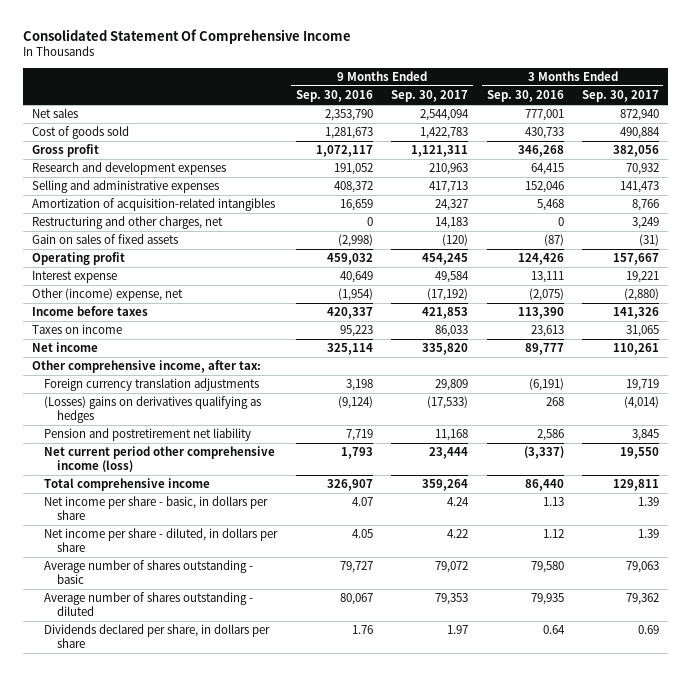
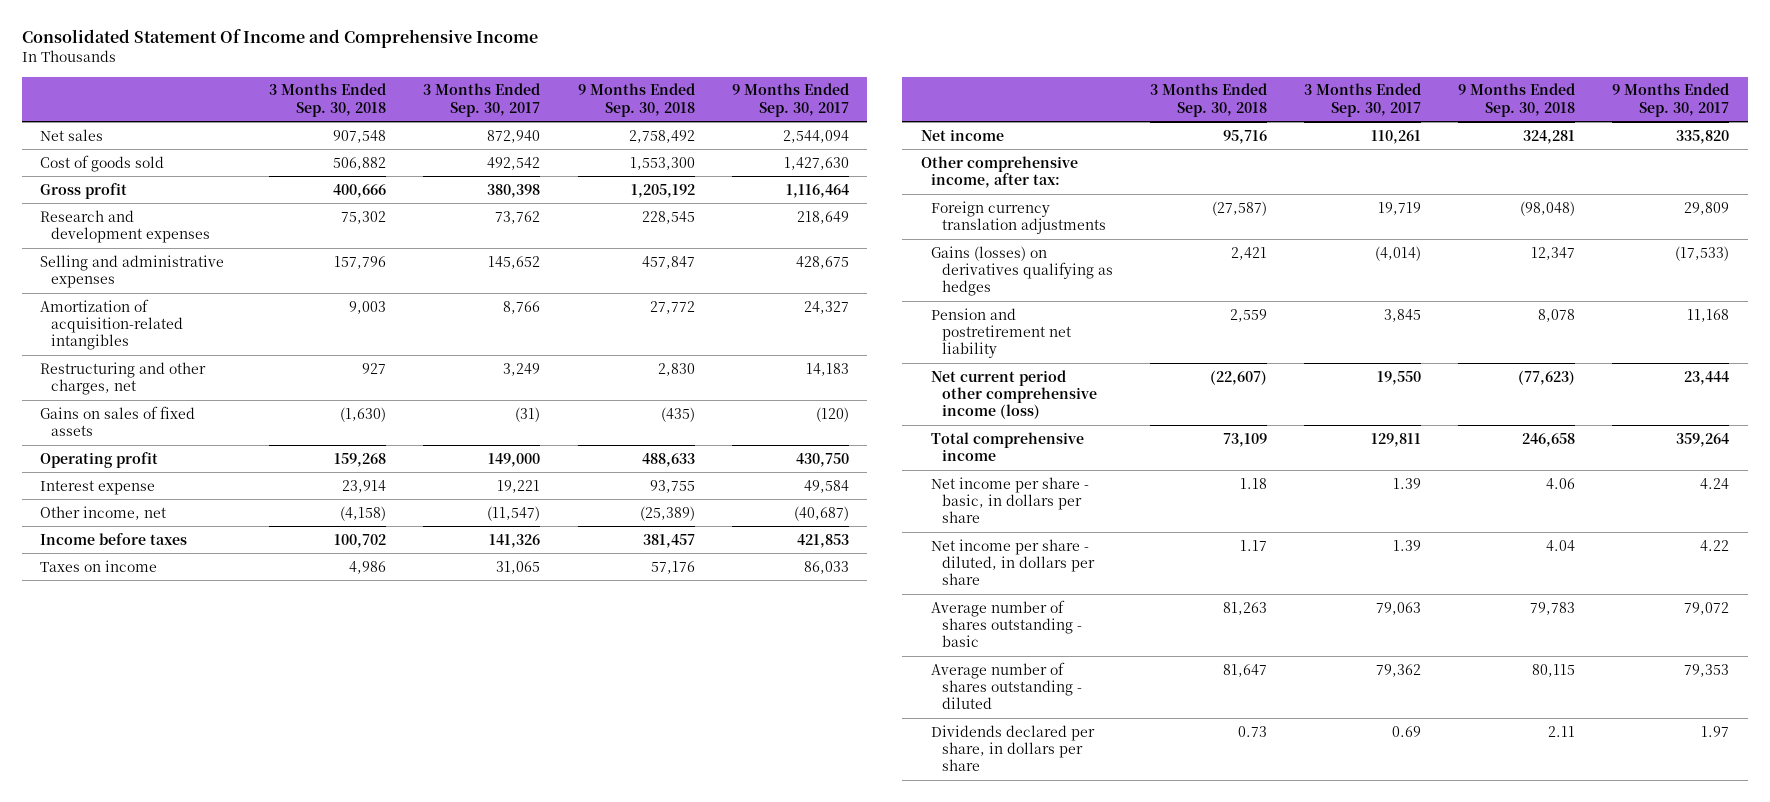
[23,28,352,44] Consolidated Statement Of Comprehensive Income -> [21,29,538,49] Consolidated Statement Of Income and Comprehensive Income
[295,90,373,103] Sep. 30, 2016 -> none
[486,90,564,103] Sep. 30, 2016 -> none
none -> [269,83,387,117] 3 Months Ended Sep. 30, 2018
none -> [577,83,695,117] 9 Months Ended Sep. 30, 2018
[420,127,469,140] 1,422,783 -> [783,156,849,170] 1,427,630
[619,127,660,140] 490,884 -> [487,156,541,170] 492,542
[411,145,469,158] 1,121,311 -> [785,183,849,198] 1,116,464
[612,145,659,158] 382,056 -> [487,183,541,198] 380,398
[429,163,469,176] 210,963 -> [796,210,849,224] 218,649
[625,163,659,176] 70,932 -> [495,210,541,224] 73,762
[429,181,469,194] 417,713 -> [795,255,849,269] 428,675
[619,181,659,194] 141,473 -> [488,255,541,269] 145,652
[32,234,179,245] Gain on sales of fixed assets -> [40,405,196,436] Gains on sales of fixed assets
[422,253,469,266] 454,245 -> [795,452,849,467] 430,750
[612,253,659,266] 157,667 -> [488,452,541,467] 149,000
[32,288,184,302] Other (income) expense, net -> [40,505,167,520] Other income, net
[427,288,469,302] (17,192) -> [793,505,849,521] (40,687)
[623,288,659,302] (2,880) -> [487,505,541,521] (11,547)
[44,396,262,423] (Losses) gains on derivatives qualifying as hedges -> [931,245,1114,297] Gains (losses) on derivatives qualifying as hedges

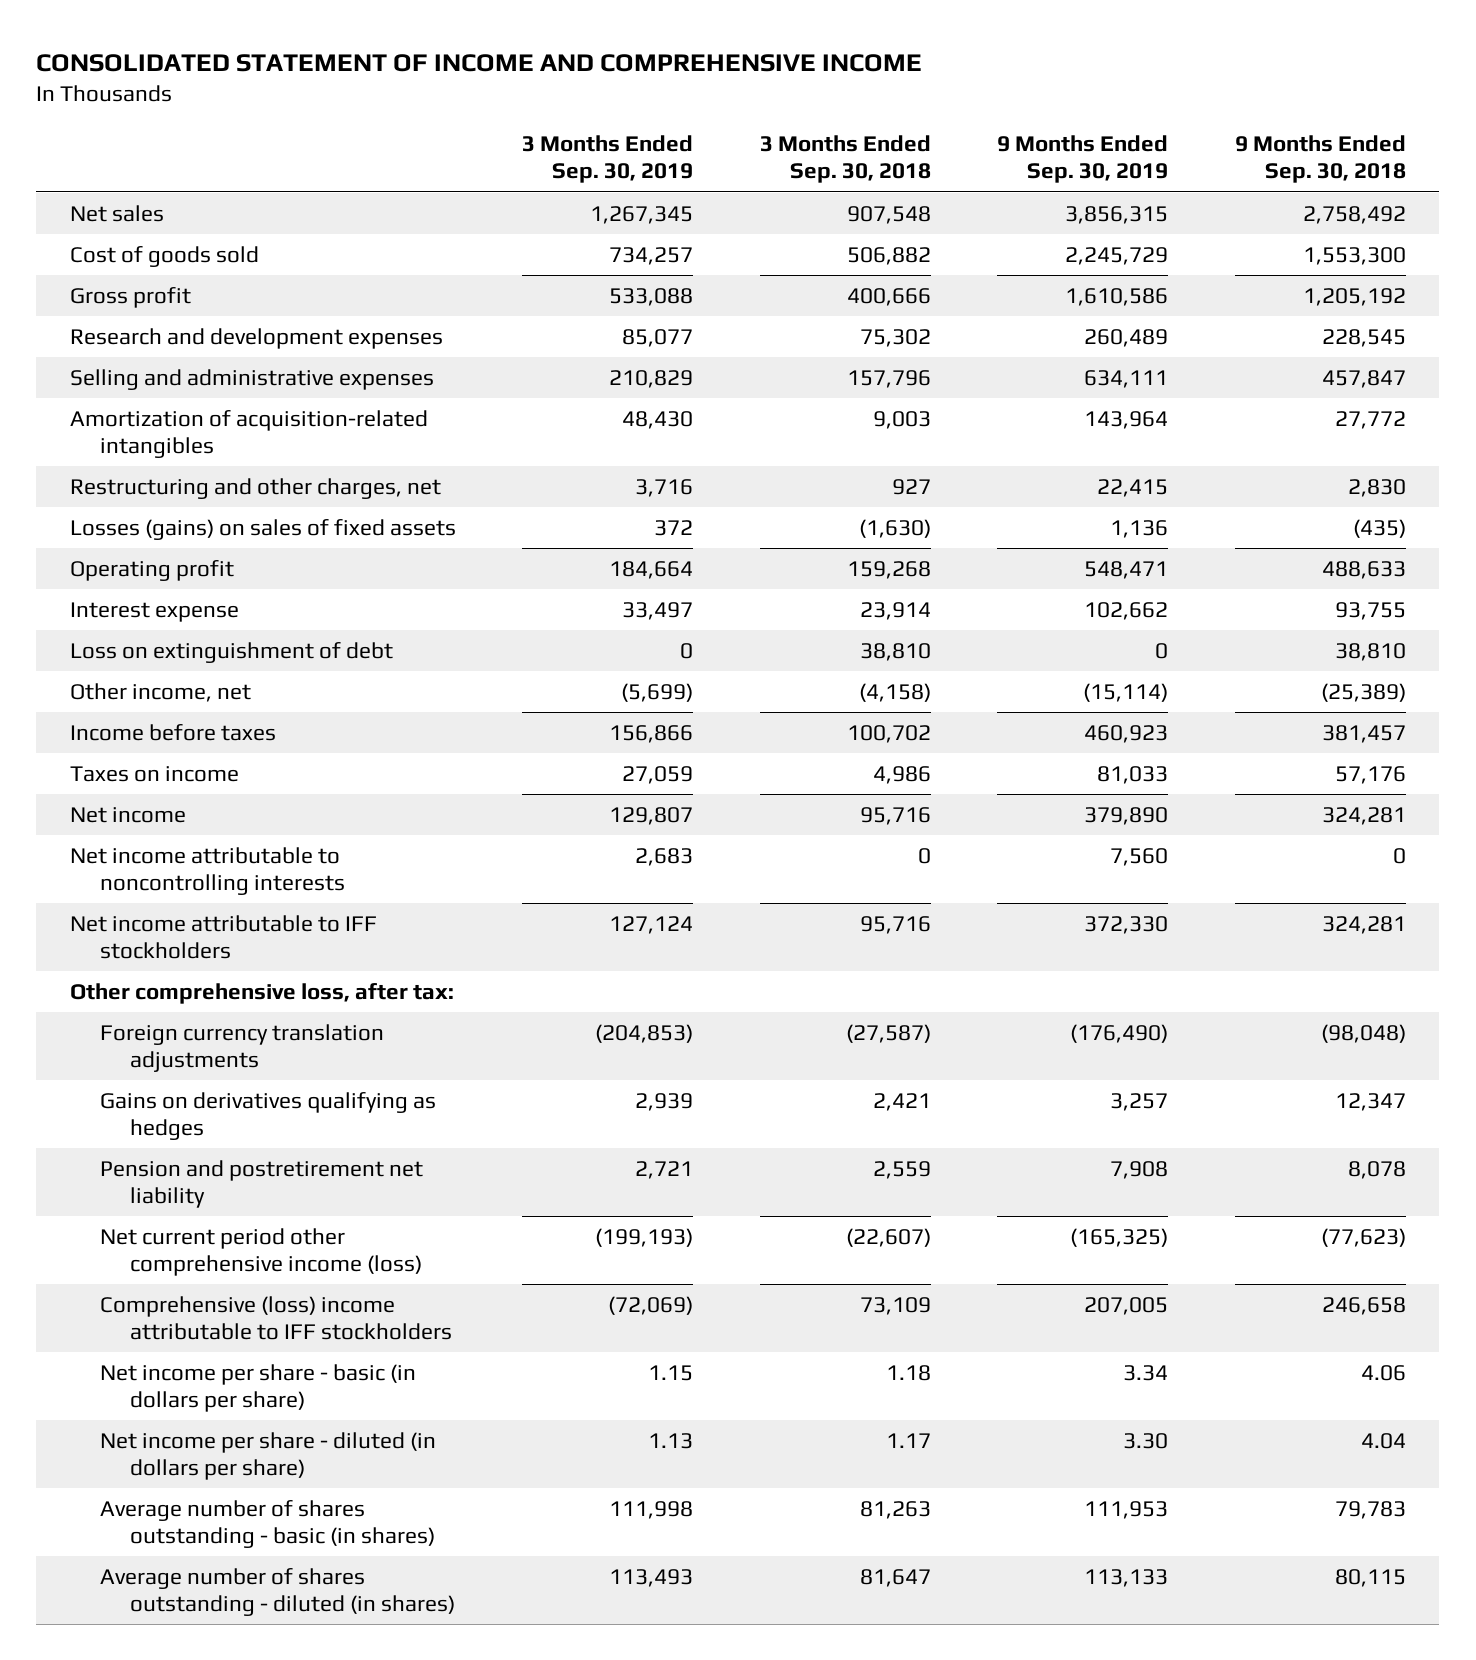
[21,29,538,49] Consolidated Statement Of Income and Comprehensive Income -> [36,53,923,72] CONSOLIDATED STATEMENT OF INCOME AND COMPREHENSIVE INCOME
[423,83,541,117] 3 Months Ended Sep. 30, 2017 -> none
[731,83,849,117] 9 Months Ended Sep. 30, 2017 -> none
none -> [522,135,694,184] 3 Months Ended Sep. 30, 2019
none -> [997,135,1169,184] 9 Months Ended Sep. 30, 2019
[40,405,196,436] Gains on sales of fixed assets -> [69,518,456,540] Losses (gains) on sales of fixed assets
none -> [69,641,393,663] Loss on extinguishment of debt
none -> [69,846,345,895] Net income attributable to noncontrolling interests
none -> [69,914,377,959] Net income attributable to IFF stockholders
[920,155,1078,188] Other comprehensive income, after tax: -> [69,982,454,1004] Other comprehensive loss, after tax:
[931,245,1114,297] Gains (losses) on derivatives qualifying as hedges -> [99,1091,436,1140] Gains on derivatives qualifying as hedges
[931,724,1096,772] Dividends declared per share, in dollars per share -> none
[931,431,1085,461] Total comprehensive income -> [99,1295,452,1340] Comprehensive (loss) income attributable to IFF stockholders
[931,476,1090,524] Net income per share - basic, in dollars per share -> [99,1363,416,1412] Net income per share - basic (in dollars per share)
[931,538,1096,586] Net income per share - diluted, in dollars per share -> [99,1431,436,1480] Net income per share - diluted (in dollars per share)
[931,599,1083,648] Average number of shares outstanding - basic -> [99,1499,435,1548] Average number of shares outstanding - basic (in shares)
[931,661,1083,710] Average number of shares outstanding - diluted -> [99,1567,455,1616] Average number of shares outstanding - diluted (in shares)

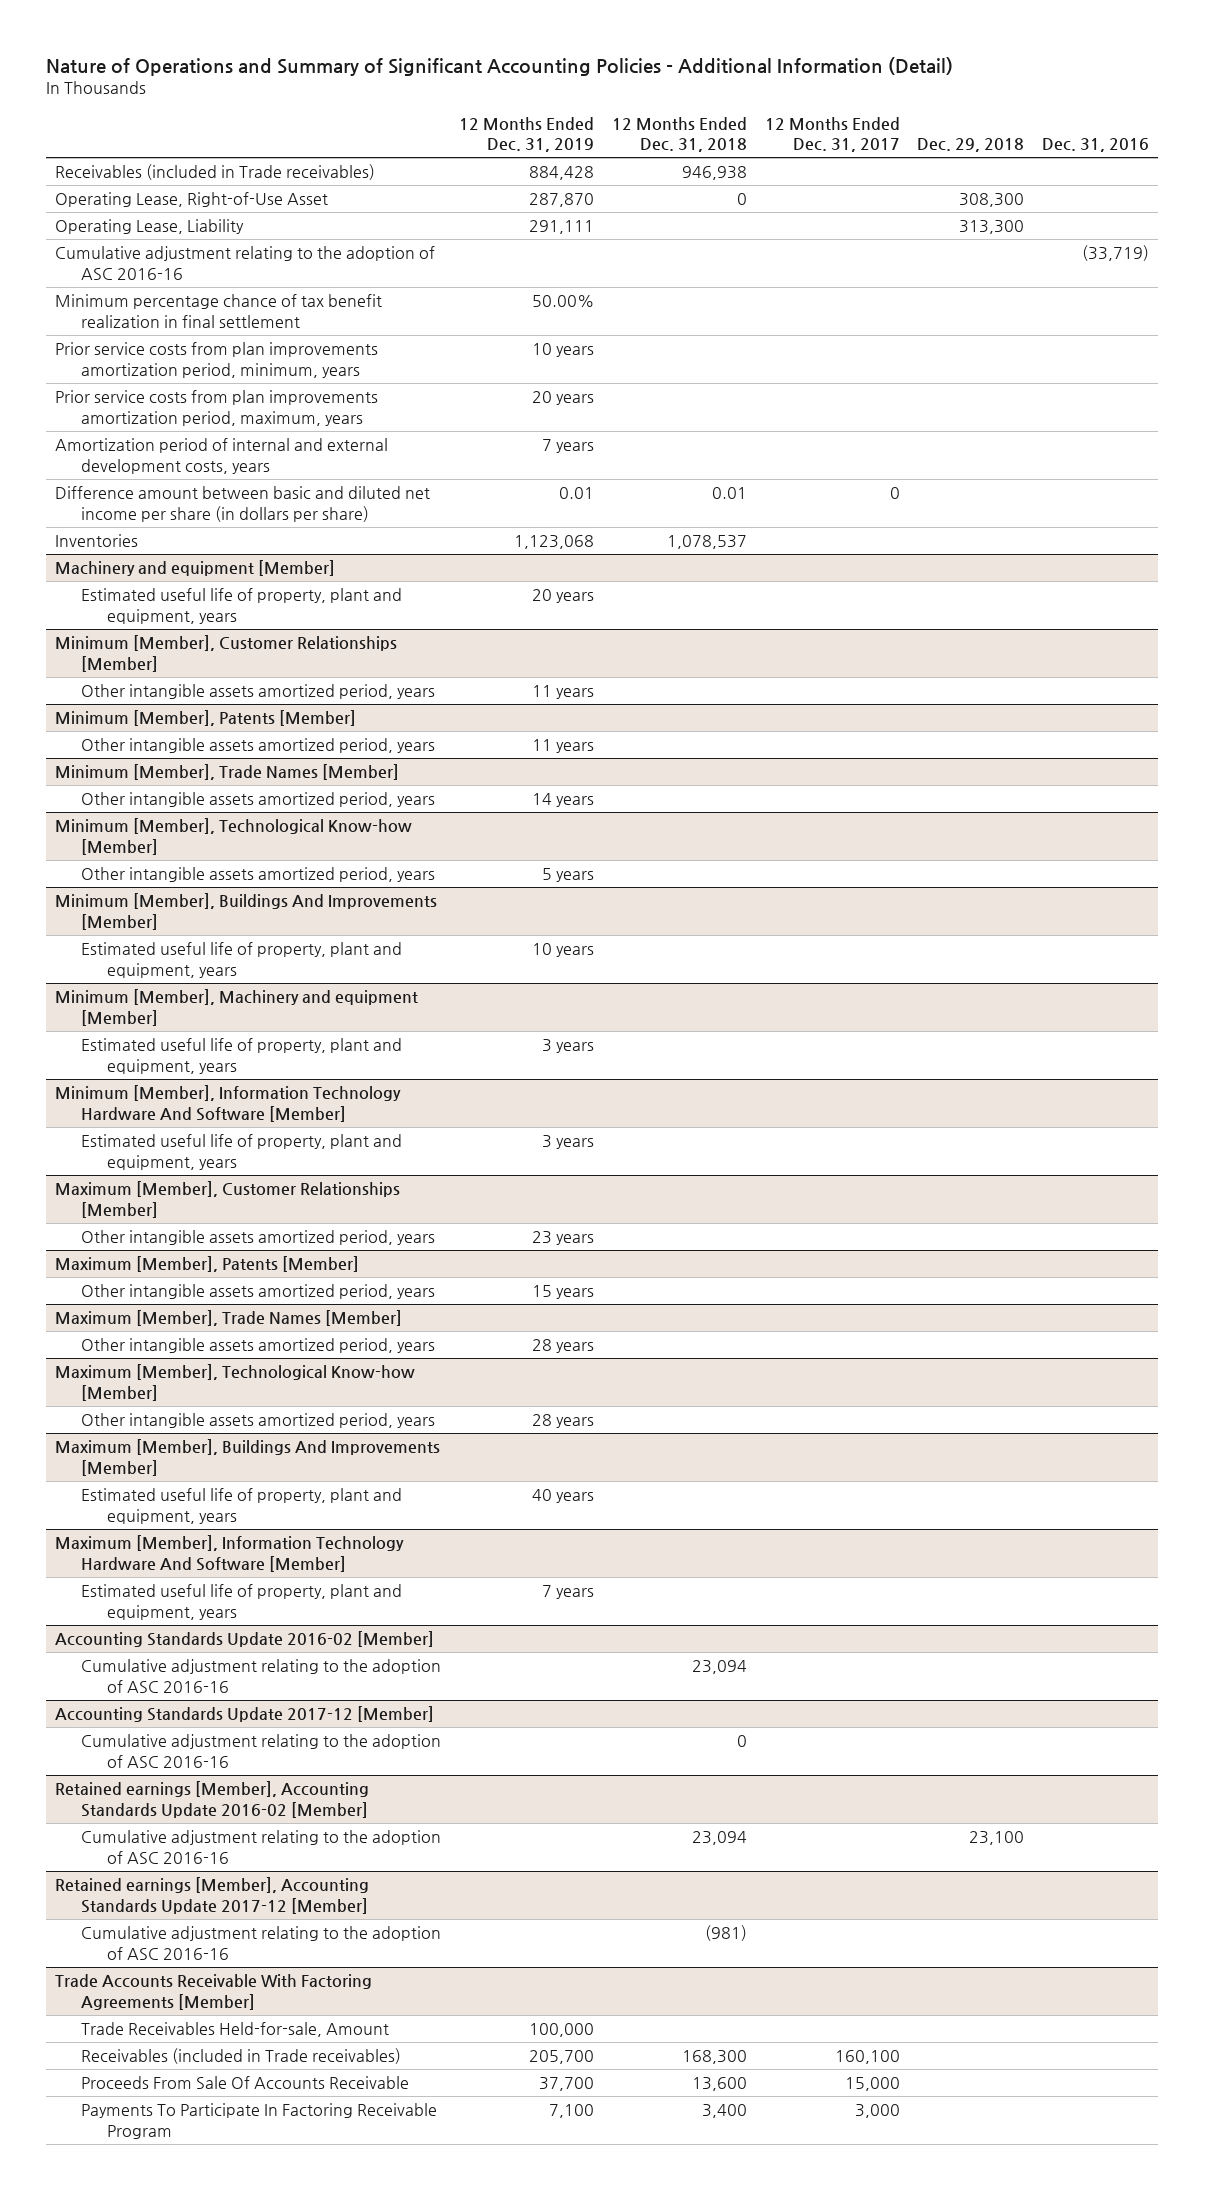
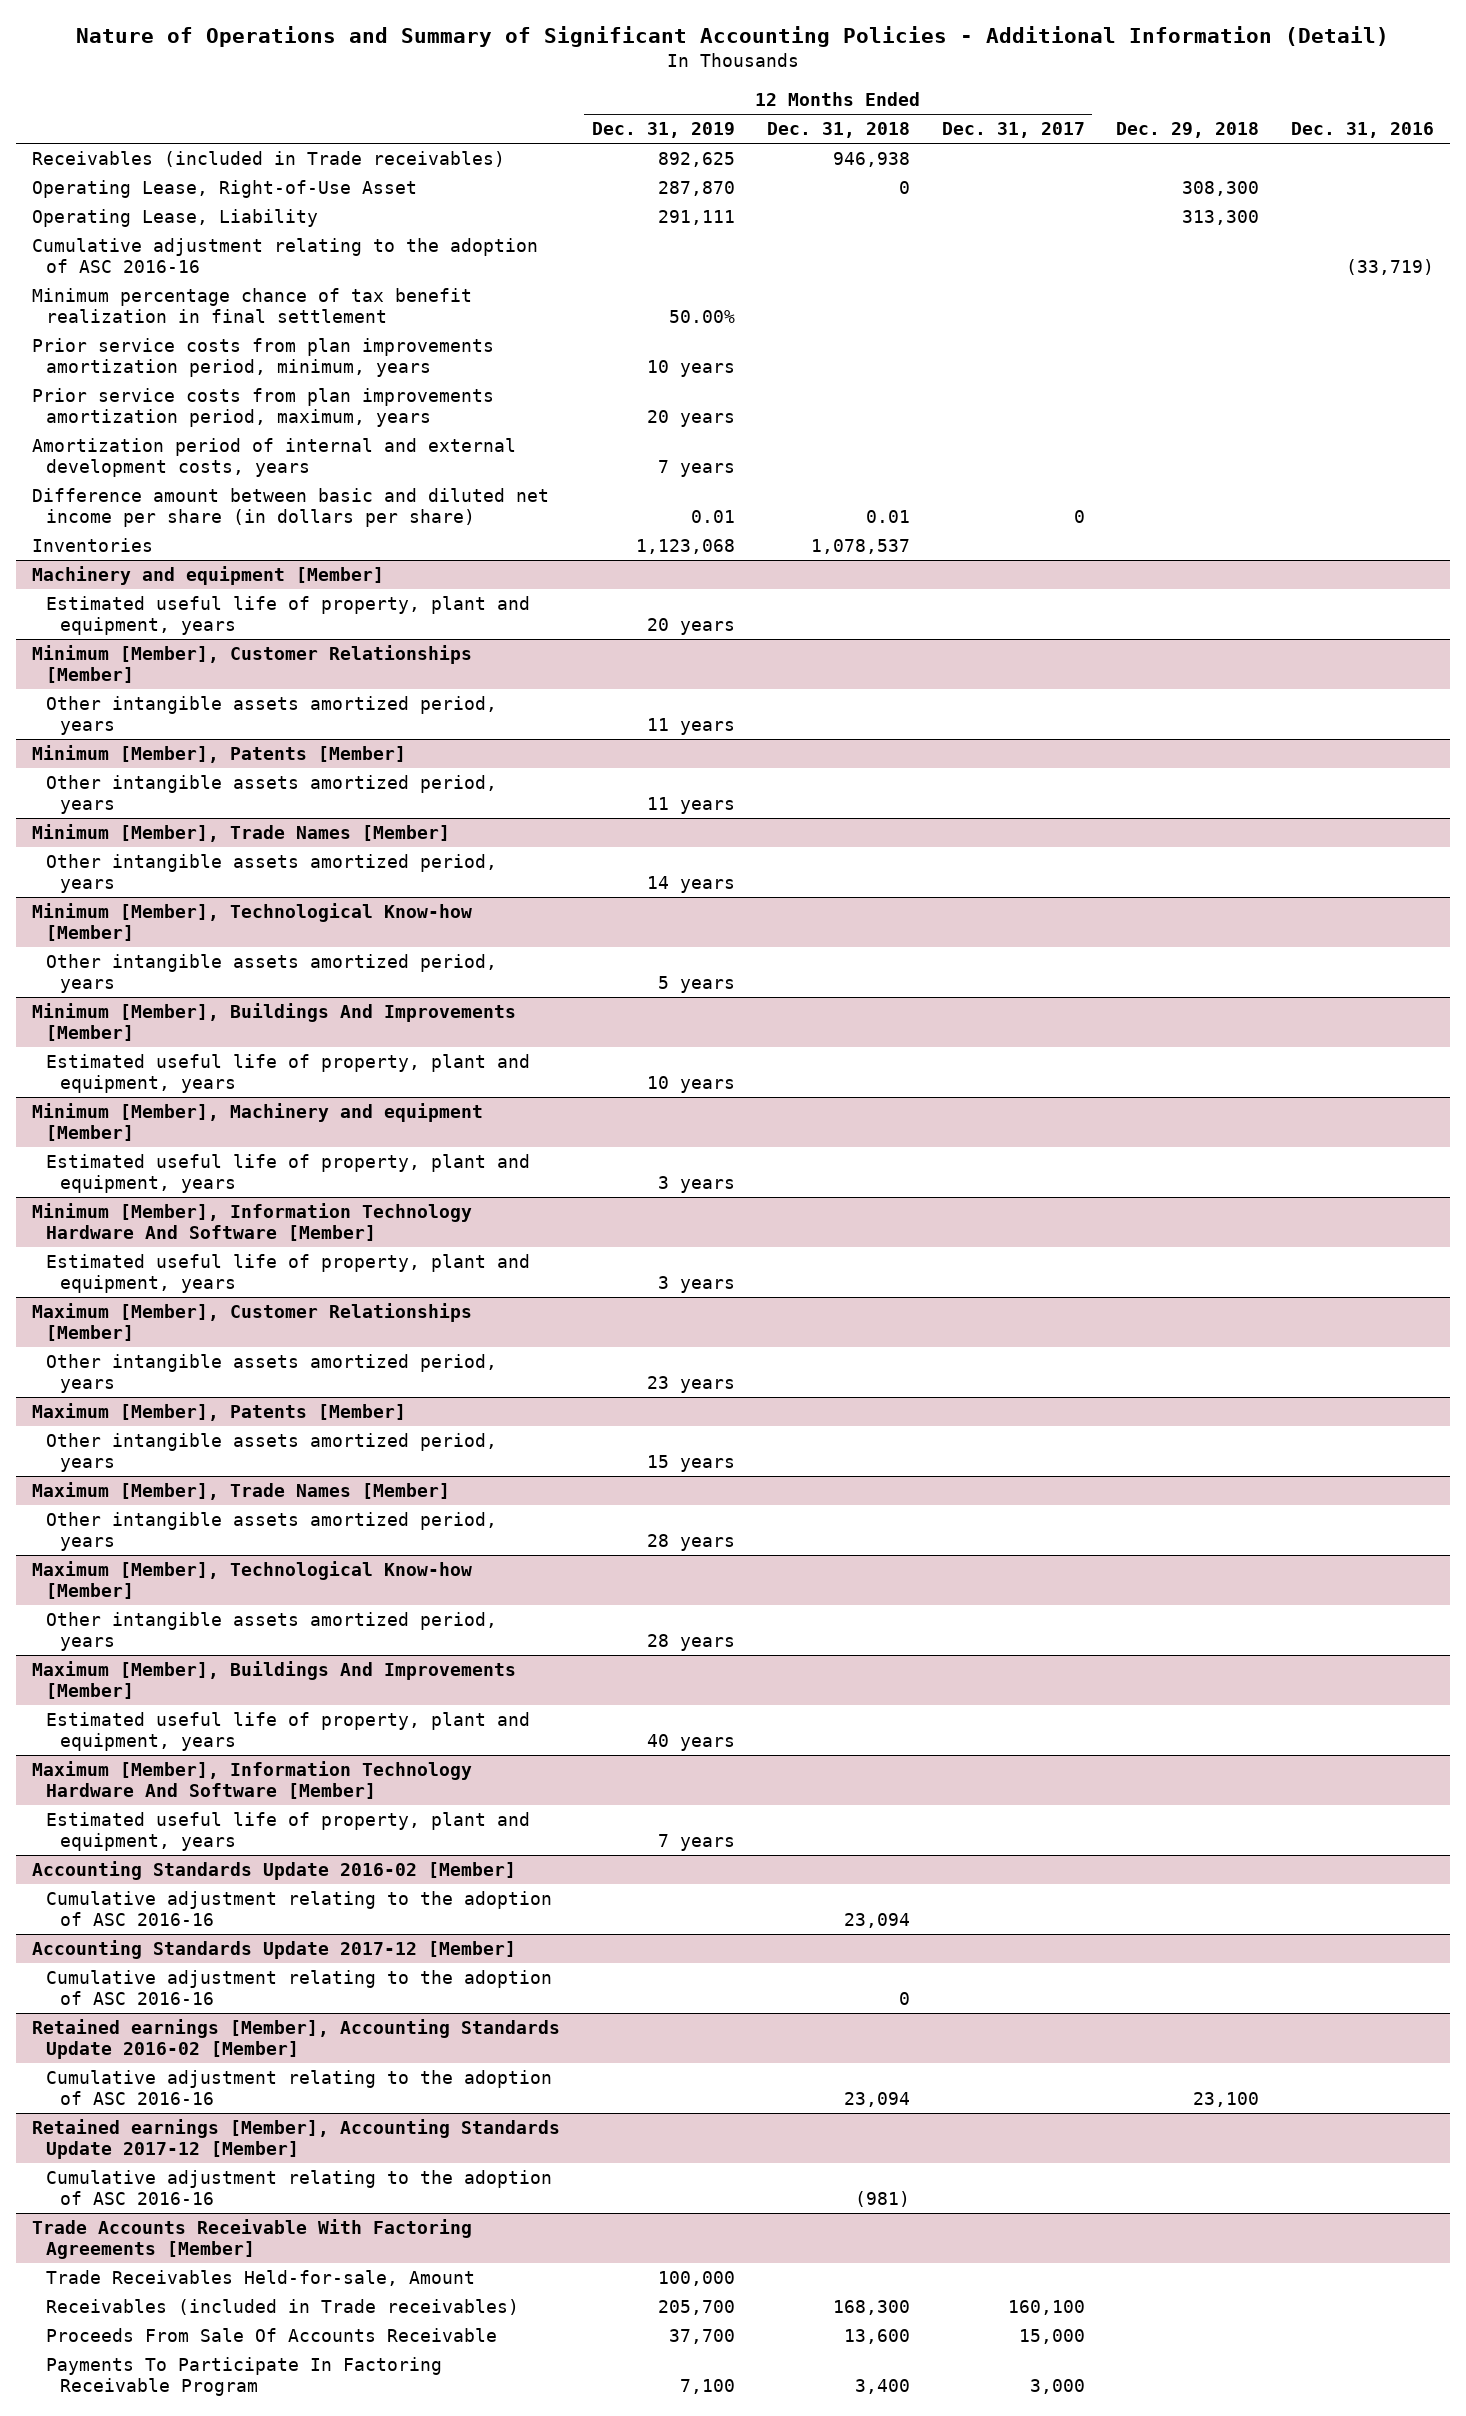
[528,166,594,181] 884,428 -> [657,152,735,168] 892,625

